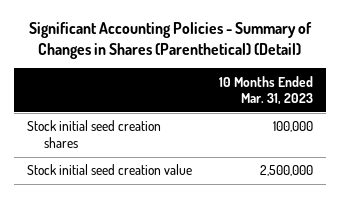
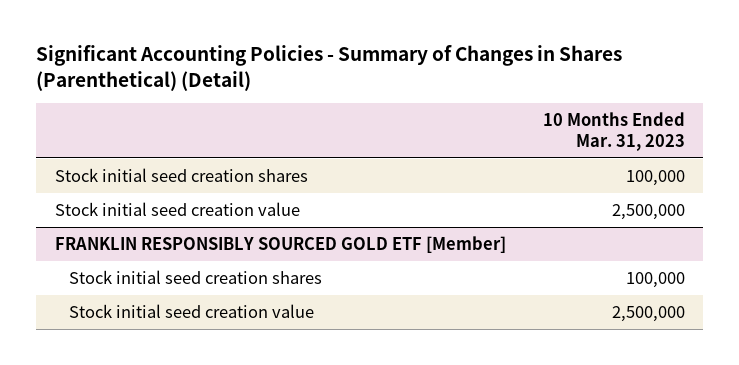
none -> [54,235,506,253] FRANKLIN RESPONSIBLY SOURCED GOLD ETF [Member]
none -> [69,269,323,284] Stock initial seed creation shares
none -> [69,303,315,318] Stock initial seed creation value

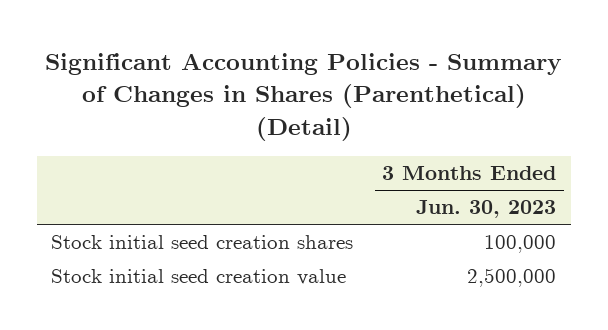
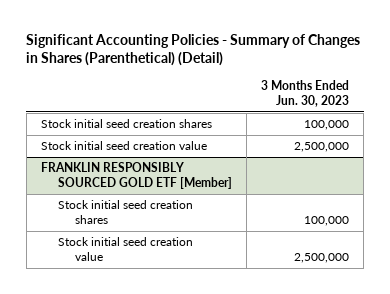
none -> [40,162,232,189] FRANKLIN RESPONSIBLY SOURCED GOLD ETF [Member]
none -> [57,200,193,224] Stock initial seed creation shares
none -> [57,237,193,261] Stock initial seed creation value

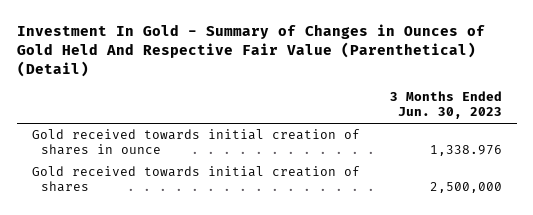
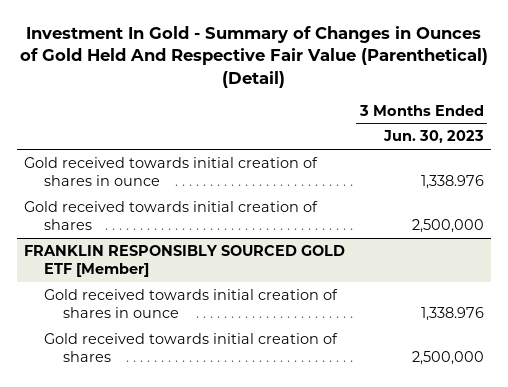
none -> [24,244,346,278] FRANKLIN RESPONSIBLY SOURCED GOLD ETF [Member]
none -> [43,288,338,319] Gold received towards initial creation of shares in ounce
none -> [43,332,338,363] Gold received towards initial creation of shares

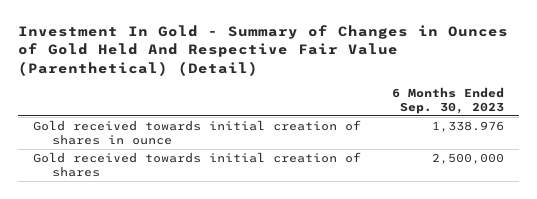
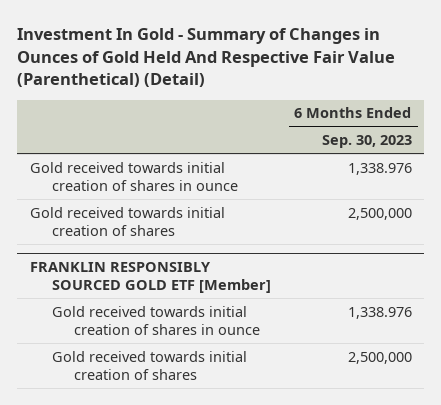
none -> [29,261,271,294] FRANKLIN RESPONSIBLY SOURCED GOLD ETF [Member]
none -> [51,305,260,336] Gold received towards initial creation of shares in ounce
none -> [51,350,247,381] Gold received towards initial creation of shares

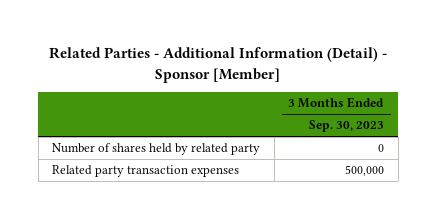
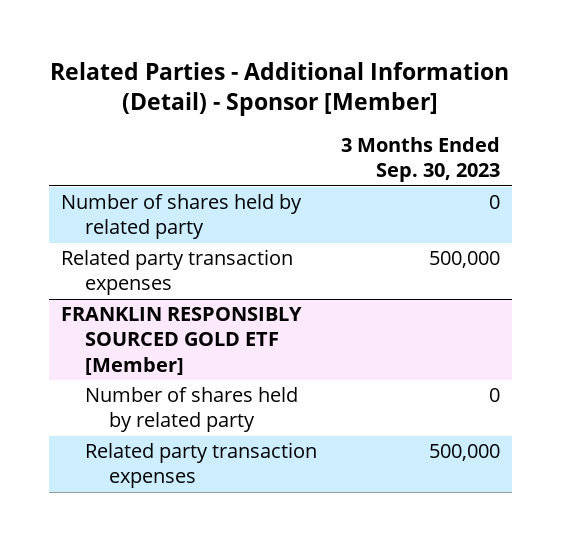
none -> [61,307,303,375] FRANKLIN RESPONSIBLY SOURCED GOLD ETF [Member]
none -> [85,387,299,433] Number of shares held by related party
none -> [85,442,318,489] Related party transaction expenses

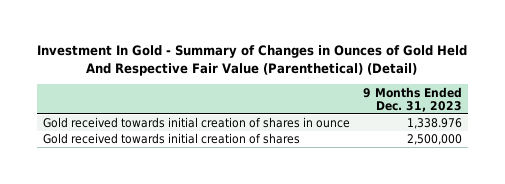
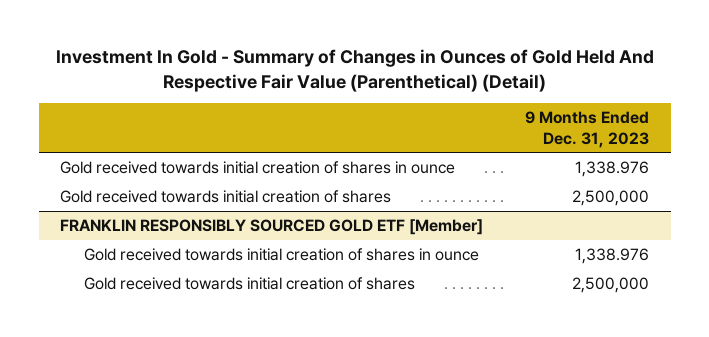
none -> [59,218,483,235] FRANKLIN RESPONSIBLY SOURCED GOLD ETF [Member]
none -> [84,247,480,261] Gold received towards initial creation of shares in ounce
none -> [84,276,416,290] Gold received towards initial creation of shares

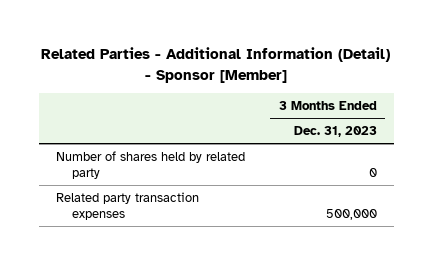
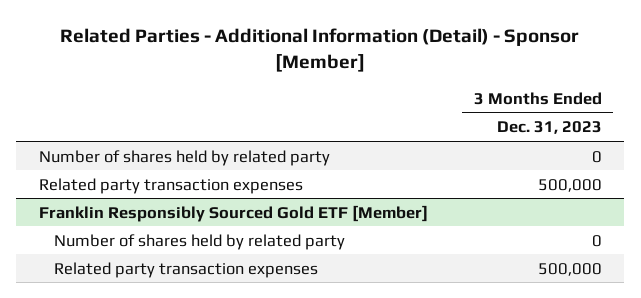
none -> [39,204,429,222] Franklin Responsibly Sourced Gold ETF [Member]
none -> [53,233,345,250] Number of shares held by related party
none -> [53,261,318,278] Related party transaction expenses

